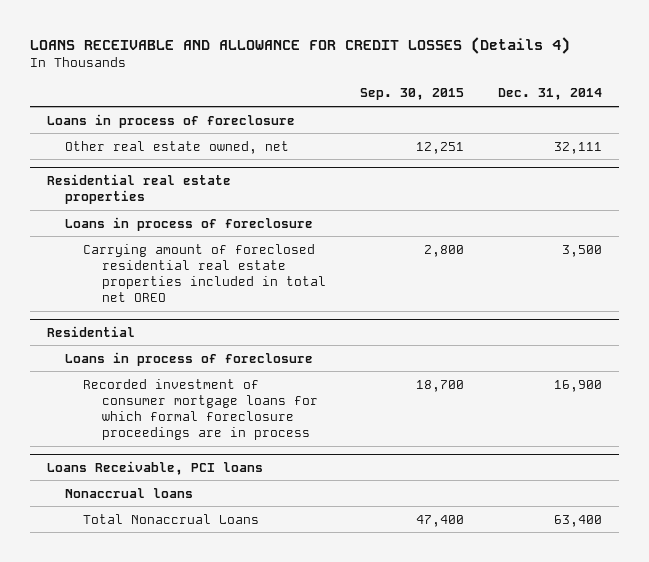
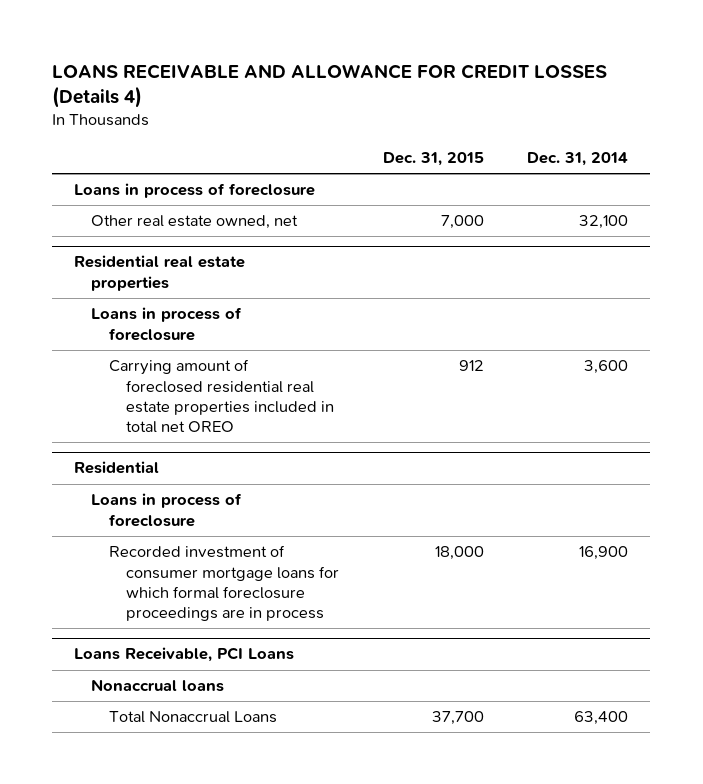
[359,88,464,101] Sep. 30, 2015 -> none
none -> [382,152,484,167] Dec. 31, 2015
[553,141,602,154] 32,111 -> [579,215,629,230] 32,100
[561,244,602,257] 3,500 -> [584,360,629,375] 3,600
[46,460,263,475] Loans Receivable, PCI loans -> [74,647,295,663] Loans Receivable, PCI Loans

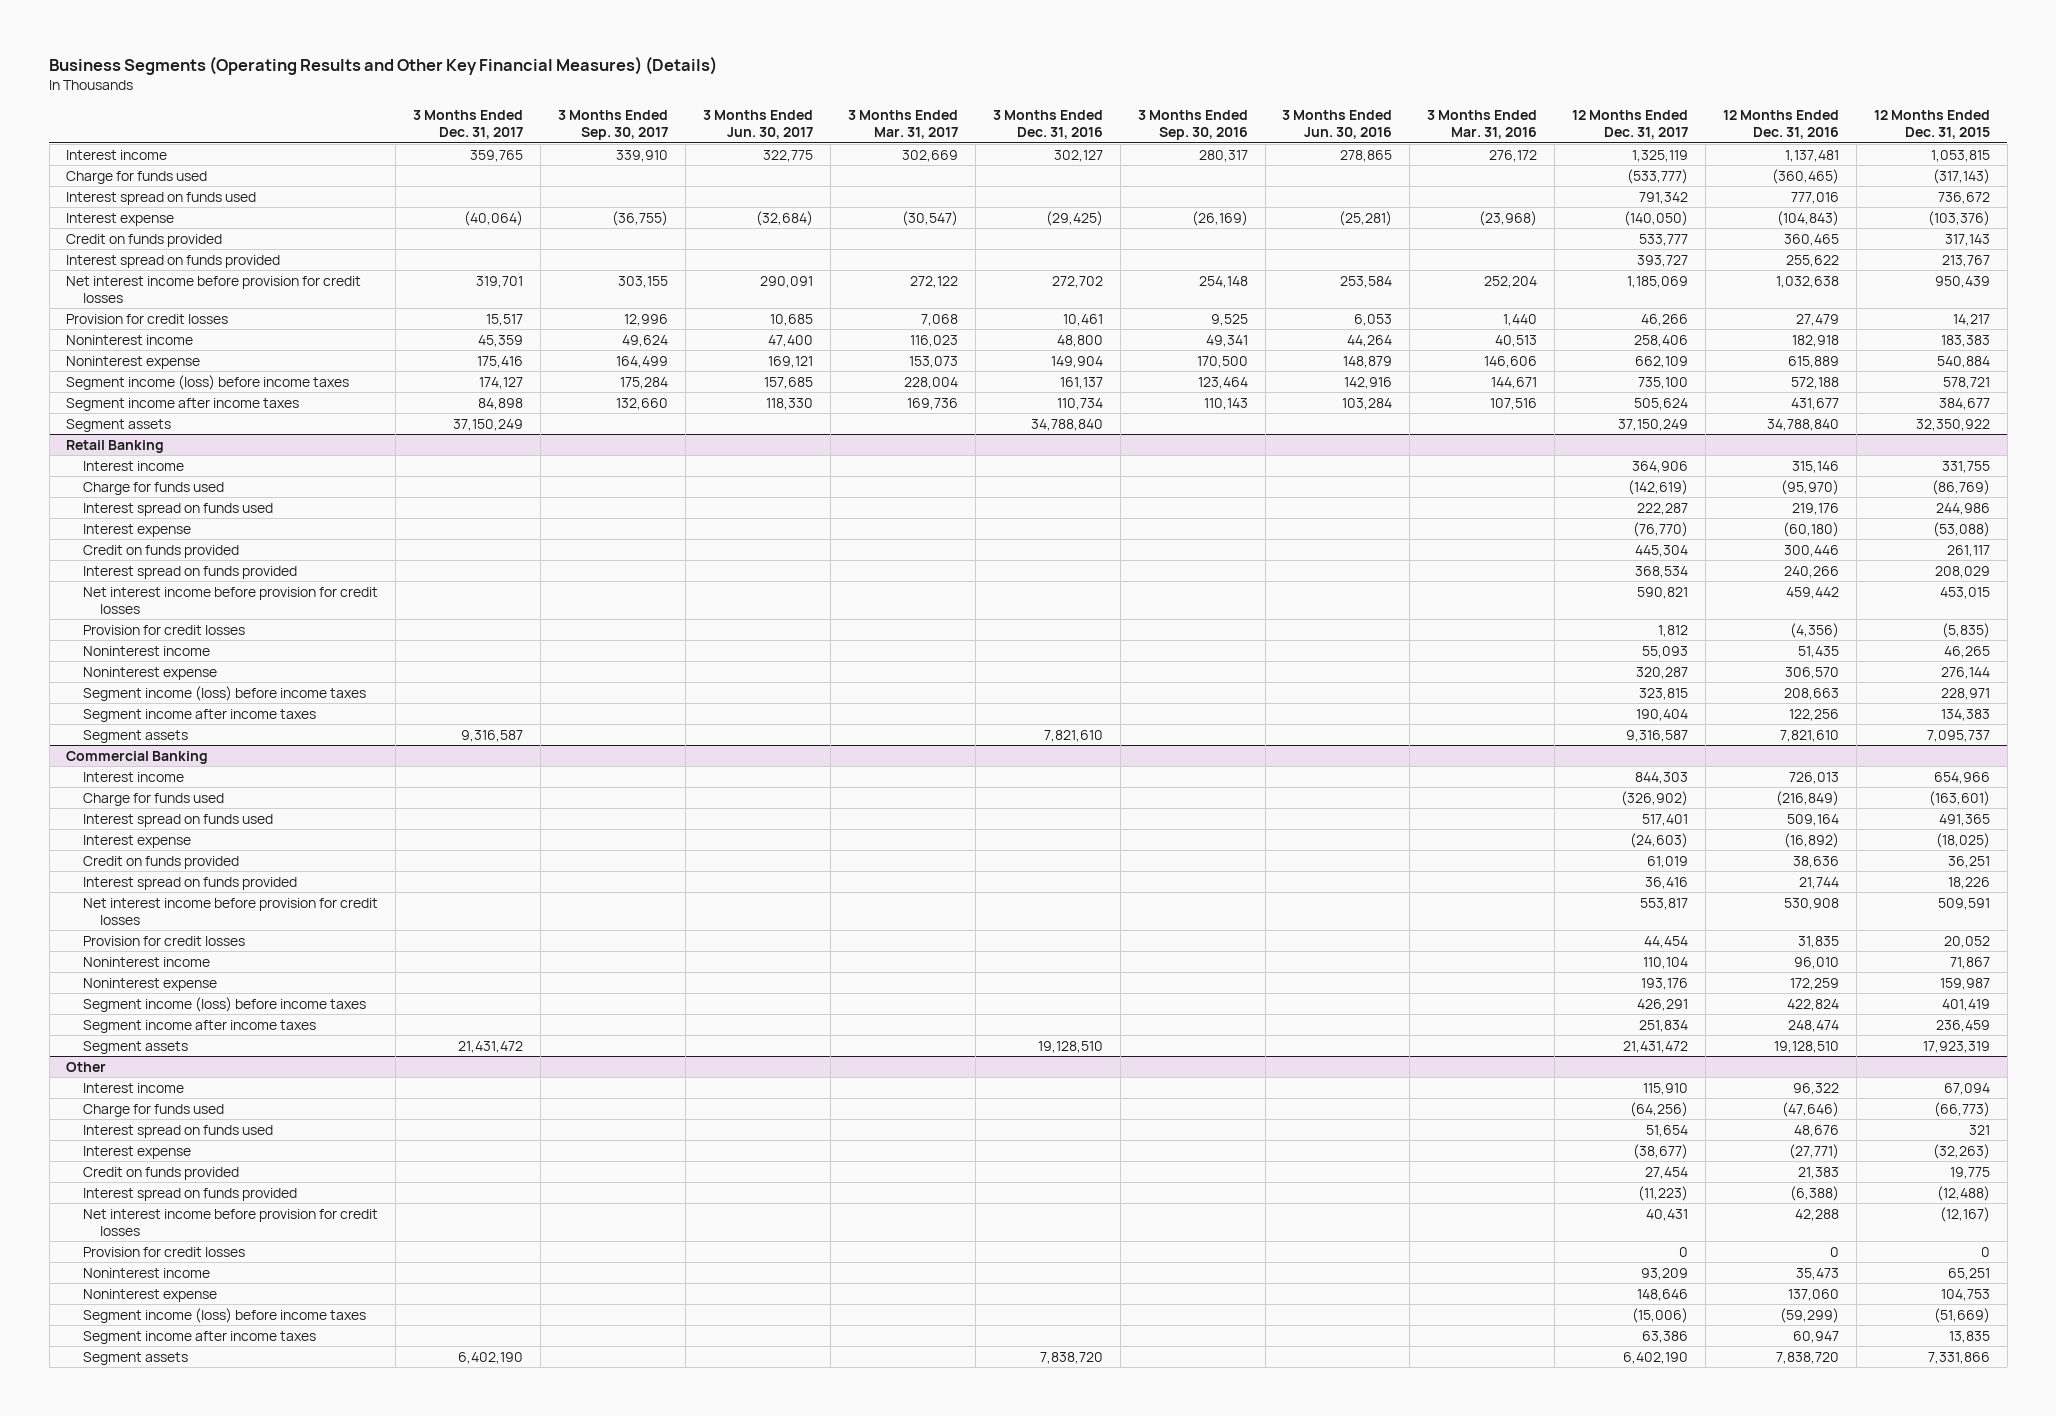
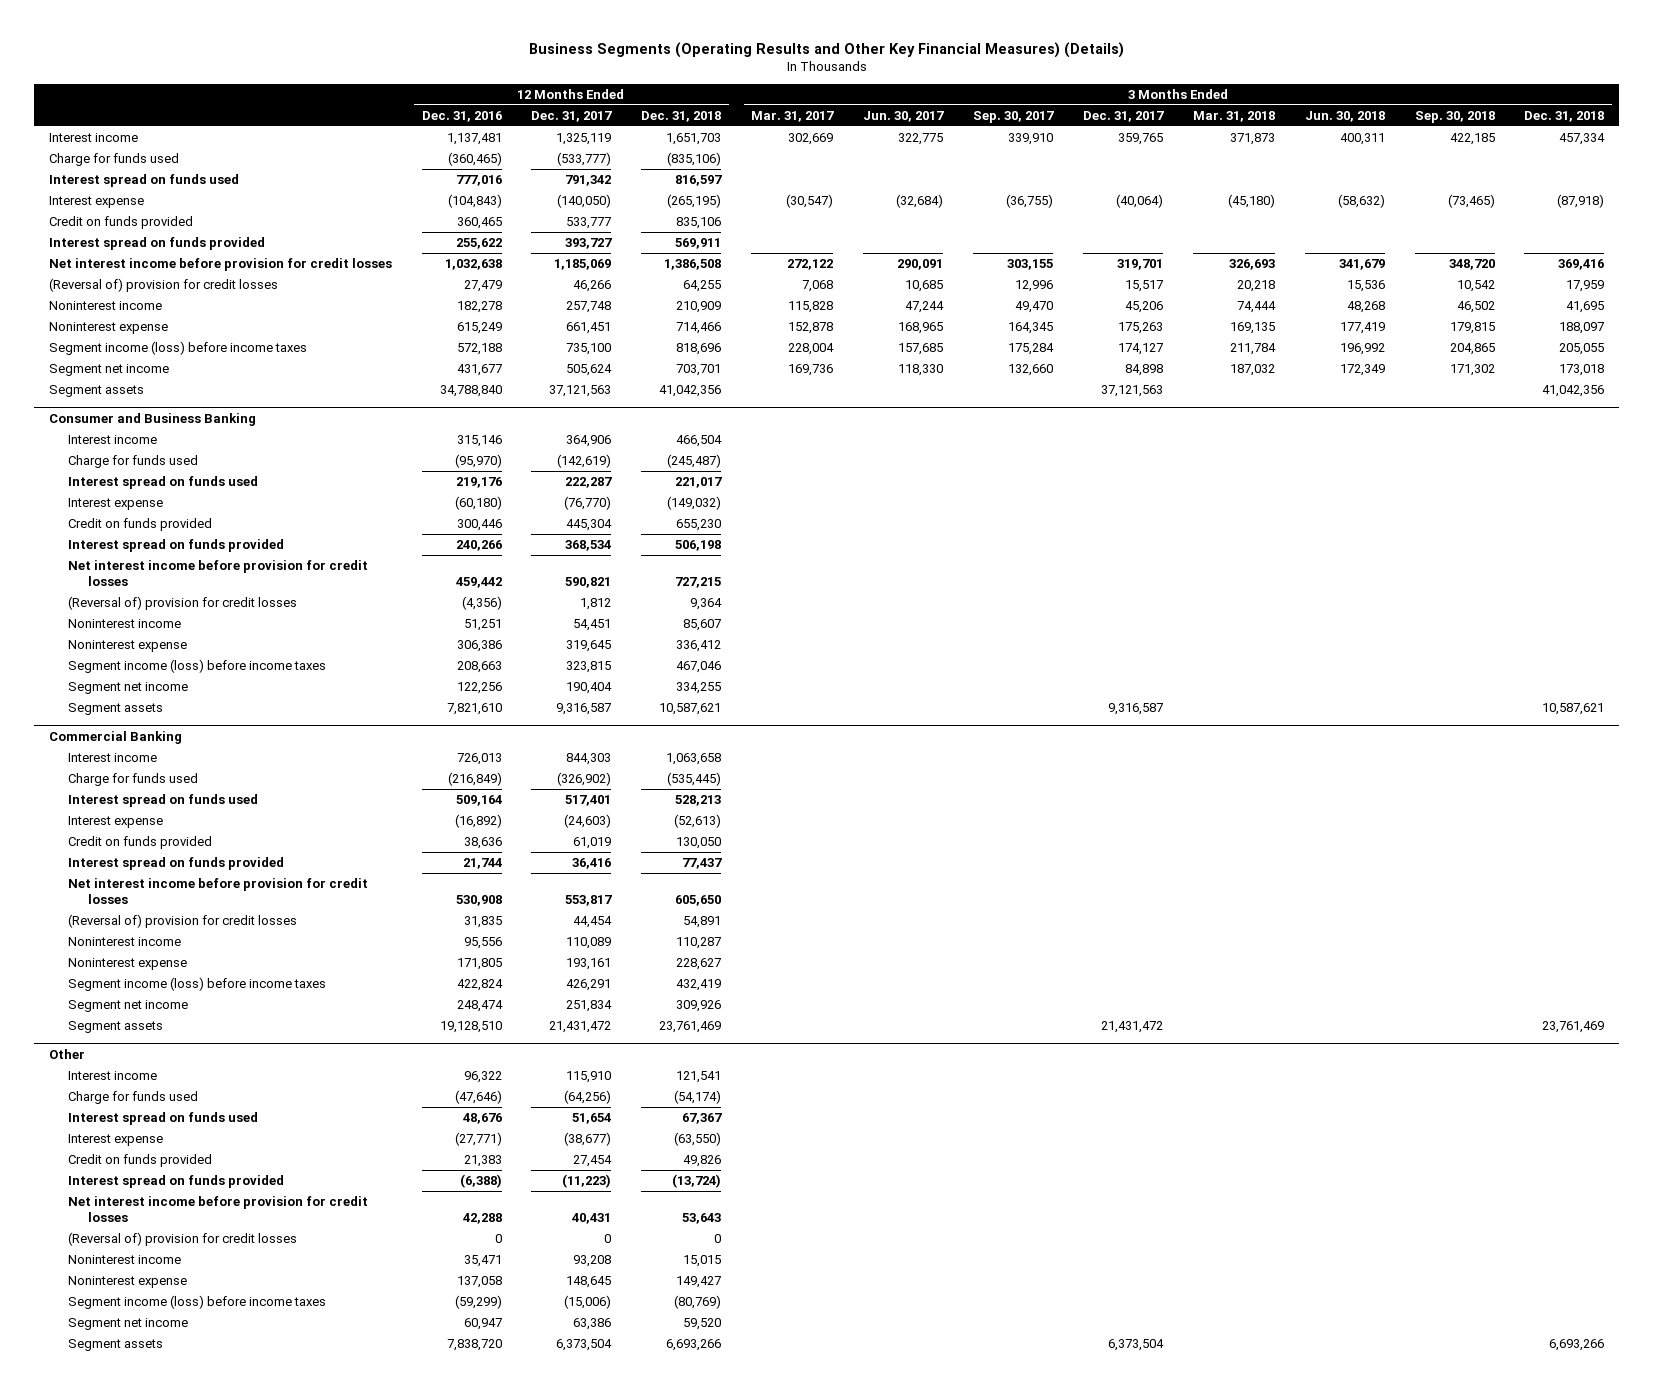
[992,110,1103,140] 3 Months Ended Dec. 31, 2016 -> none
[1137,110,1248,141] 3 Months Ended Sep. 30, 2016 -> none
[1282,110,1393,140] 3 Months Ended Jun. 30, 2016 -> none
[1427,110,1538,140] 3 Months Ended Mar. 31, 2016 -> none
[1873,110,1990,140] 12 Months Ended Dec. 31, 2015 -> none
none -> [641,110,722,122] Dec. 31, 2018
none -> [1192,110,1275,122] Mar. 31, 2018
none -> [1304,110,1385,122] Jun. 30, 2018
none -> [1414,110,1495,123] Sep. 30, 2018
none -> [1524,110,1605,122] Dec. 31, 2018
[66,313,229,324] Provision for credit losses -> [48,278,278,293] (Reversal of) provision for credit losses
[478,334,524,347] 45,359 -> [1124,301,1163,314] 45,206
[622,334,669,347] 49,624 -> [1015,301,1054,314] 49,470
[768,334,814,347] 47,400 -> [905,301,945,314] 47,244
[909,334,958,347] 116,023 -> [788,301,834,314] 115,828
[1634,334,1689,347] 258,406 -> [566,301,612,314] 257,748
[1792,334,1840,347] 182,918 -> [456,301,502,314] 182,278
[477,355,524,368] 175,416 -> [1117,322,1163,335] 175,263
[616,355,669,368] 164,499 -> [1008,322,1054,335] 164,345
[768,355,814,368] 169,121 -> [898,322,944,335] 168,965
[908,355,958,368] 153,073 -> [788,322,834,335] 152,878
[1635,355,1689,368] 662,109 -> [566,322,612,335] 661,451
[1788,355,1840,368] 615,889 -> [456,322,502,335] 615,249
[66,439,165,453] Retail Banking -> none
[66,397,300,411] Segment income after income taxes -> [48,364,169,377] Segment net income
[453,418,524,431] 37,150,249 -> [1100,385,1163,398] 37,121,563
[1618,418,1689,431] 37,150,249 -> [549,385,612,398] 37,121,563
none -> [48,412,256,426] Consumer and Business Banking
[83,624,246,635] Provision for credit losses -> [68,596,298,611] (Reversal of) provision for credit losses
[1642,645,1689,658] 55,093 -> [573,619,612,632] 54,451
[1798,645,1840,658] 51,435 -> [463,619,502,632] 51,251
[1636,666,1689,679] 320,287 -> [566,640,612,653] 319,645
[1785,666,1840,679] 306,570 -> [456,640,502,653] 306,386
[83,708,317,722] Segment income after income taxes -> [68,682,189,695] Segment net income
[83,935,246,946] Provision for credit losses -> [68,914,298,929] (Reversal of) provision for credit losses
[1643,956,1689,969] 110,104 -> [566,937,612,950] 110,089
[1794,956,1840,969] 96,010 -> [463,937,502,950] 95,556
[1641,977,1689,990] 193,176 -> [566,958,612,971] 193,161
[1790,977,1840,990] 172,259 -> [456,958,502,971] 171,805
[83,1019,317,1033] Segment income after income taxes -> [68,1000,189,1013] Segment net income
[83,1246,246,1257] Provision for credit losses -> [68,1232,298,1247] (Reversal of) provision for credit losses
[1641,1267,1689,1280] 93,209 -> [573,1255,612,1268] 93,208
[1796,1267,1840,1280] 35,473 -> [463,1255,502,1268] 35,471
[1637,1288,1689,1301] 148,646 -> [566,1276,612,1289] 148,645
[1788,1288,1840,1301] 137,060 -> [456,1276,502,1289] 137,058
[83,1330,317,1344] Segment income after income taxes -> [68,1318,189,1331] Segment net income
[458,1351,524,1364] 6,402,190 -> [1107,1339,1164,1352] 6,373,504
[1623,1351,1689,1364] 6,402,190 -> [556,1339,613,1352] 6,373,504

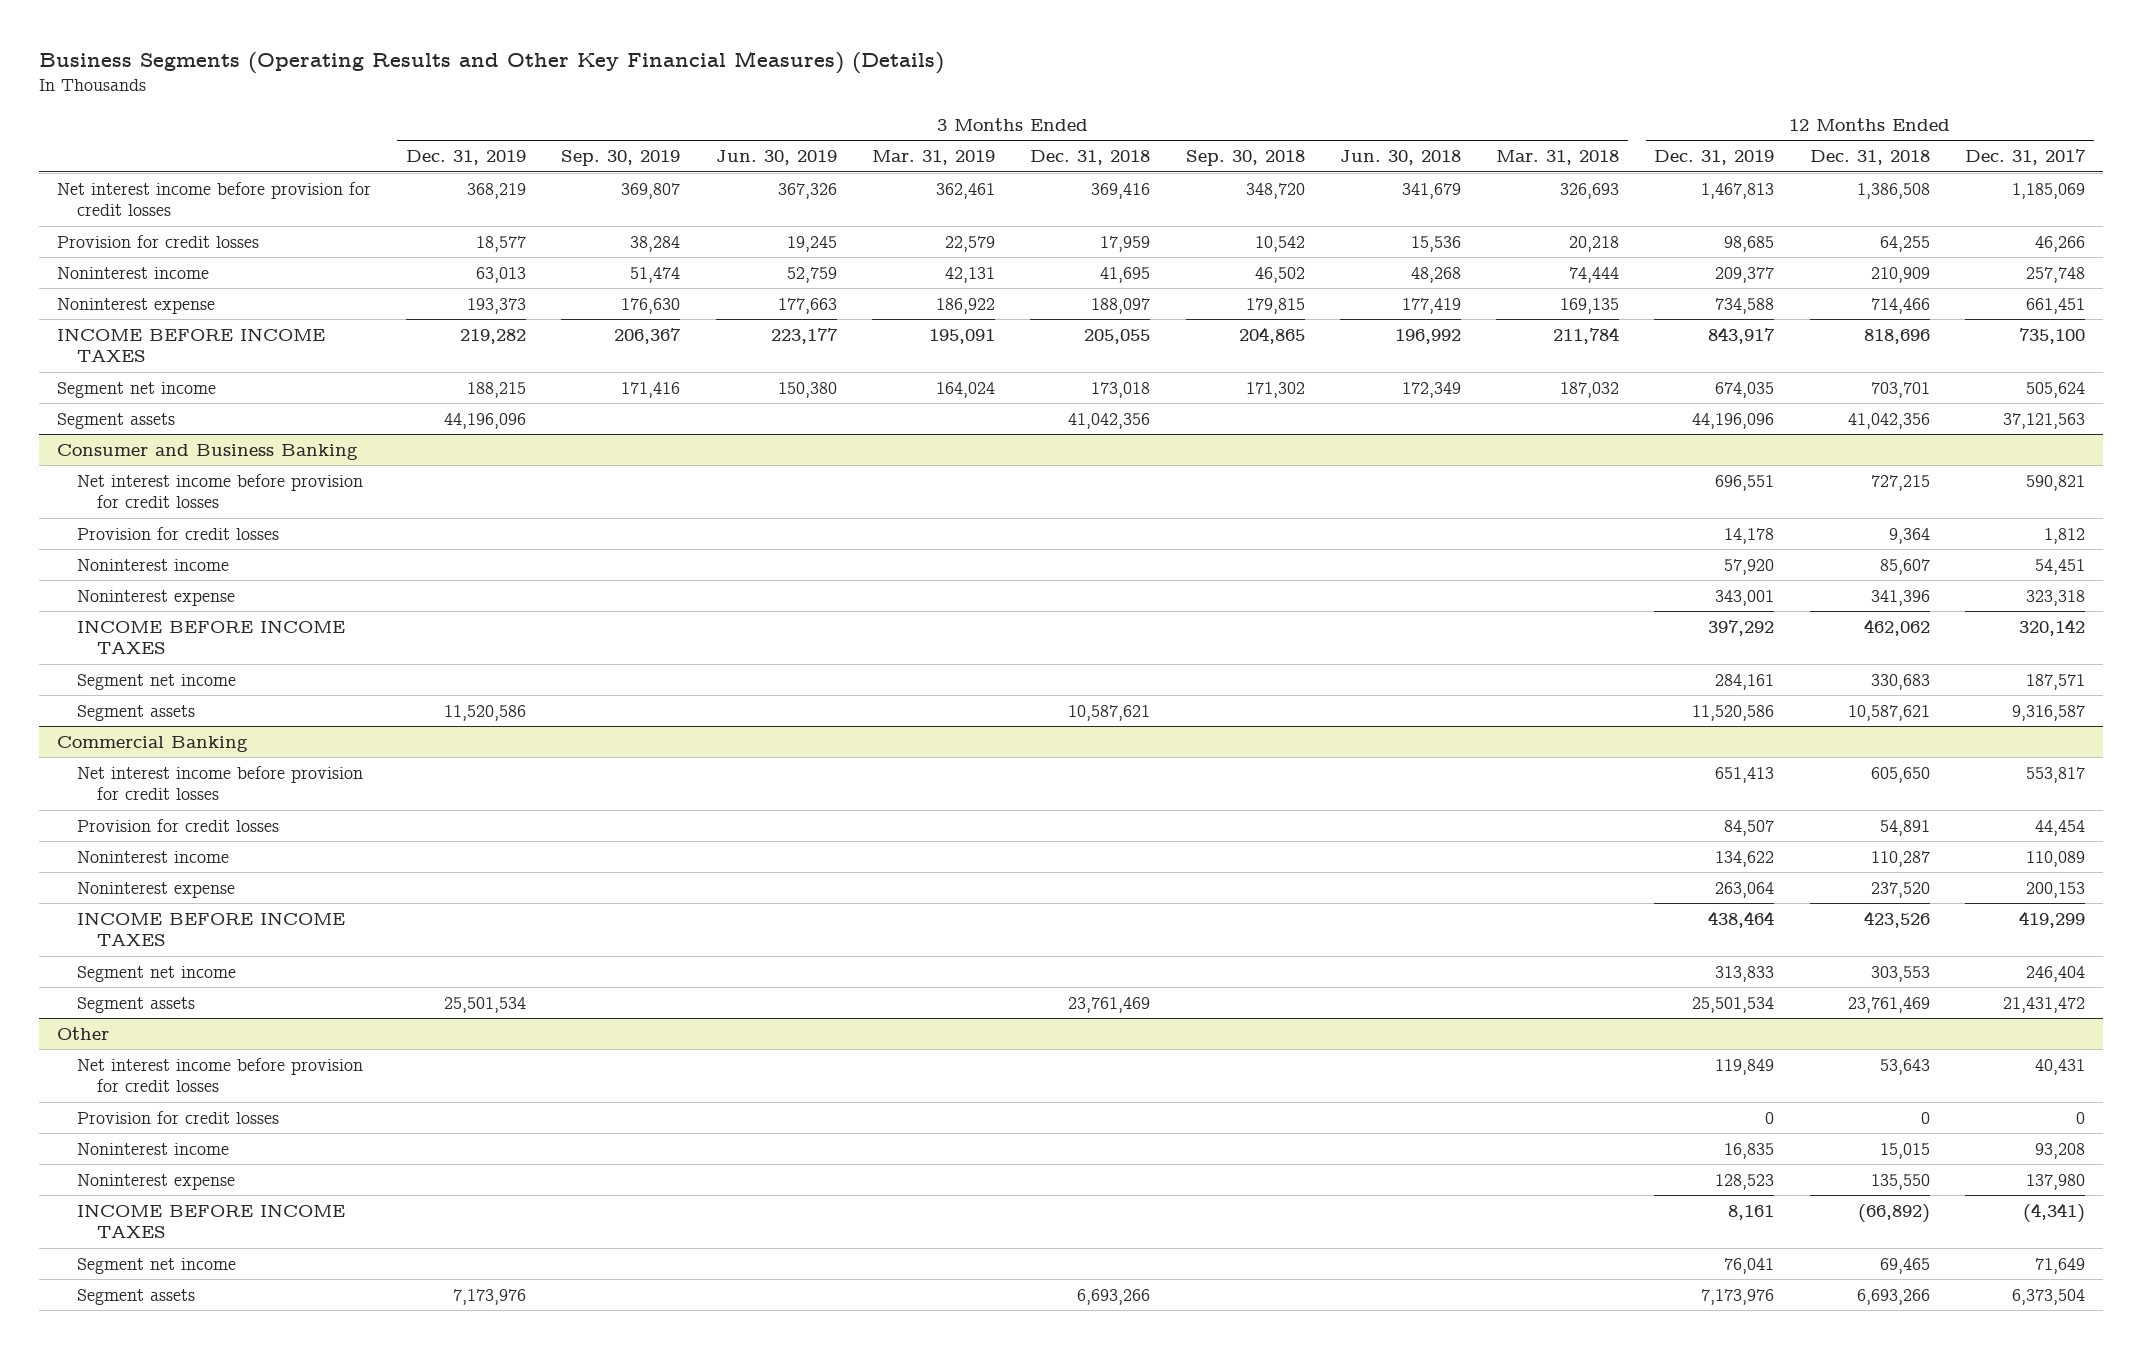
[421,110,502,122] Dec. 31, 2016 -> none
[751,110,835,122] Mar. 31, 2017 -> none
[863,110,945,122] Jun. 30, 2017 -> none
[973,110,1055,123] Sep. 30, 2017 -> none
[1082,110,1164,122] Dec. 31, 2017 -> none
none -> [405,150,526,166] Dec. 31, 2019
none -> [561,150,681,167] Sep. 30, 2019
none -> [715,150,837,166] Jun. 30, 2019
none -> [871,150,995,166] Mar. 31, 2019
none -> [1654,150,1775,166] Dec. 31, 2019
[48,133,138,143] Interest income -> none
[48,153,179,167] Charge for funds used -> none
[48,174,239,188] Interest spread on funds used -> none
[48,196,144,209] Interest expense -> none
[48,216,193,230] Credit on funds provided -> none
[48,237,265,251] Interest spread on funds provided -> none
[48,278,278,293] (Reversal of) provision for credit losses -> [56,234,259,248] Provision for credit losses
[48,341,307,356] Segment income (loss) before income taxes -> [56,327,325,363] INCOME BEFORE INCOME TAXES
[68,435,158,445] Interest income -> none
[68,455,199,469] Charge for funds used -> none
[68,476,259,490] Interest spread on funds used -> none
[68,498,164,511] Interest expense -> none
[68,518,213,532] Credit on funds provided -> none
[68,539,285,553] Interest spread on funds provided -> none
[68,596,298,611] (Reversal of) provision for credit losses -> [76,526,279,540] Provision for credit losses
[566,640,612,653] 319,645 -> [2026,589,2086,606] 323,318
[676,640,722,653] 336,412 -> [1870,589,1930,606] 341,396
[68,659,327,674] Segment income (loss) before income taxes -> [76,619,345,655] INCOME BEFORE INCOME TAXES
[566,661,612,674] 323,815 -> [2019,618,2086,636] 320,142
[676,661,722,674] 467,046 -> [1863,618,1930,636] 462,062
[566,682,613,695] 190,404 -> [2026,673,2086,690] 187,571
[676,682,722,695] 334,255 -> [1870,673,1930,690] 330,683
[68,753,158,763] Interest income -> none
[68,773,199,787] Charge for funds used -> none
[68,794,259,808] Interest spread on funds used -> none
[68,816,164,829] Interest expense -> none
[68,836,213,850] Credit on funds provided -> none
[68,857,285,871] Interest spread on funds provided -> none
[68,914,298,929] (Reversal of) provision for credit losses -> [76,818,279,832] Provision for credit losses
[566,958,612,971] 193,161 -> [2026,881,2086,898] 200,153
[676,958,722,971] 228,627 -> [1870,881,1930,898] 237,520
[68,977,327,992] Segment income (loss) before income taxes -> [76,911,345,947] INCOME BEFORE INCOME TAXES
[566,979,612,992] 426,291 -> [2019,910,2086,928] 419,299
[676,979,722,992] 432,419 -> [1863,910,1930,928] 423,526
[566,1000,613,1013] 251,834 -> [2026,965,2086,982] 246,404
[676,1000,722,1013] 309,926 -> [1870,965,1930,982] 303,553
[68,1071,158,1081] Interest income -> none
[68,1091,199,1105] Charge for funds used -> none
[68,1112,259,1126] Interest spread on funds used -> none
[68,1134,164,1147] Interest expense -> none
[68,1154,213,1168] Credit on funds provided -> none
[68,1175,285,1189] Interest spread on funds provided -> none
[68,1232,298,1247] (Reversal of) provision for credit losses -> [76,1110,279,1124] Provision for credit losses
[566,1276,612,1289] 148,645 -> [2026,1173,2086,1190] 137,980
[676,1276,722,1289] 149,427 -> [1870,1173,1930,1190] 135,550
[68,1295,327,1310] Segment income (loss) before income taxes -> [76,1203,345,1239] INCOME BEFORE INCOME TAXES
[564,1295,612,1310] (15,006) -> [2023,1202,2086,1223] (4,341)
[674,1295,722,1310] (80,769) -> [1857,1203,1930,1223] (66,892)
[573,1318,612,1331] 63,386 -> [2035,1257,2086,1274] 71,649
[683,1318,722,1331] 59,520 -> [1879,1257,1930,1274] 69,465

